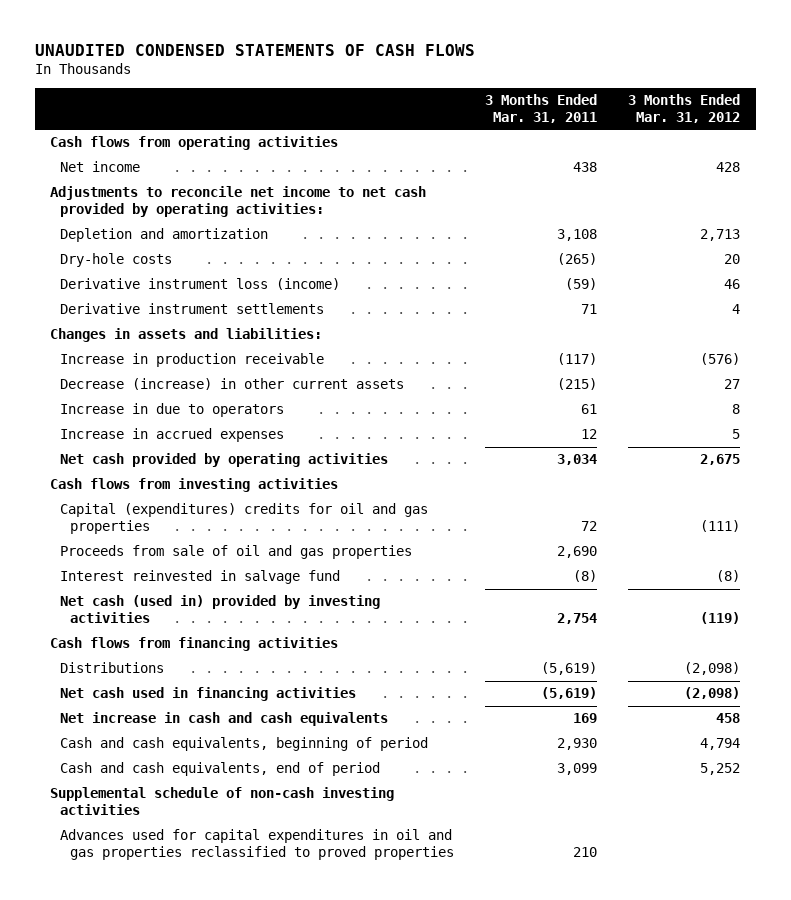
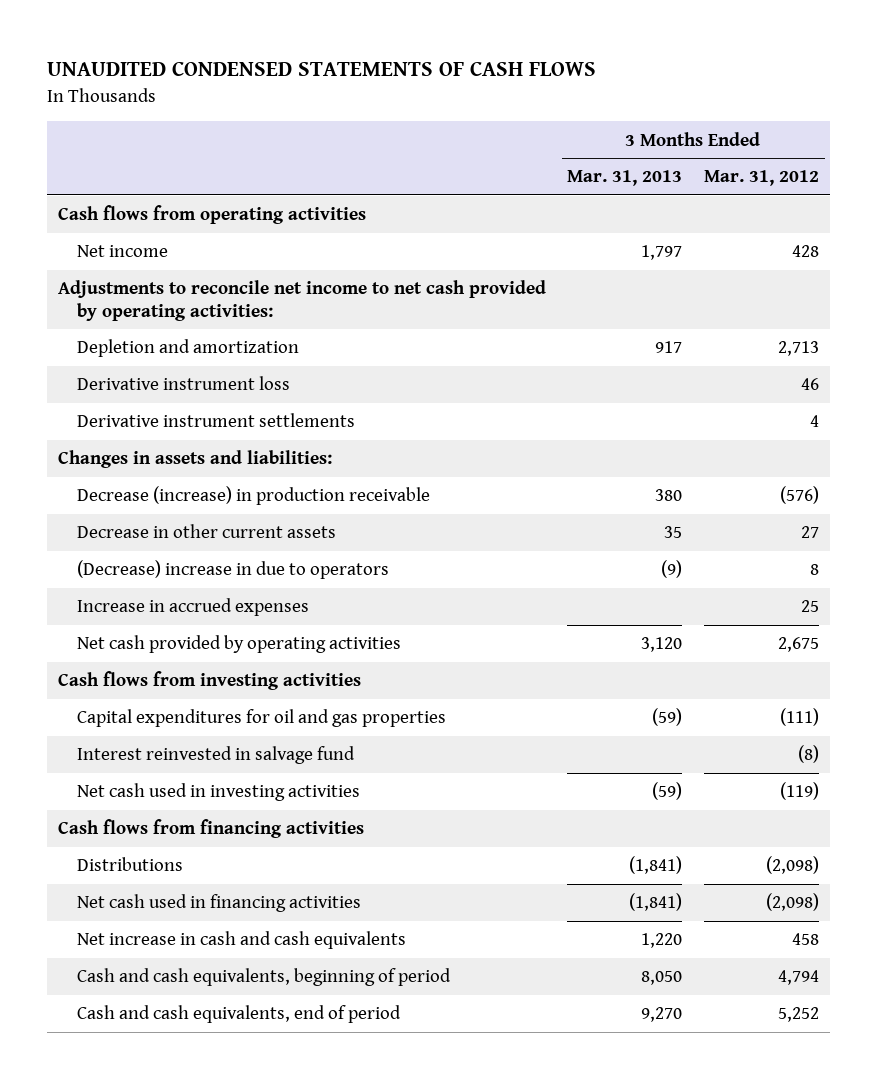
[484,93,597,124] 3 Months Ended Mar. 31, 2011 -> none
none -> [567,170,683,187] Mar. 31, 2013
[60,253,173,268] Dry-hole costs -> none
[60,278,341,291] Derivative instrument loss (income) -> [77,376,291,391] Derivative instrument loss
[60,353,325,368] Increase in production receivable -> [77,486,431,506] Decrease (increase) in production receivable
[60,378,405,391] Decrease (increase) in other current assets -> [77,524,337,539] Decrease in other current assets
[60,403,285,418] Increase in due to operators -> [77,560,390,580] (Decrease) increase in due to operators
[732,429,741,440] 5 -> [801,600,820,613] 25
[60,545,413,560] Proceeds from sale of oil and gas properties -> none
[60,503,429,535] Capital (expenditures) credits for oil and gas properties -> [77,709,447,728] Capital expenditures for oil and gas properties
[60,595,381,624] Net cash (used in) provided by investing activities -> [77,783,361,802] Net cash used in investing activities
[50,787,395,816] Supplemental schedule of non-cash investing activities -> none
[60,829,454,861] Advances used for capital expenditures in oil and gas properties reclassified to proved properties -> none

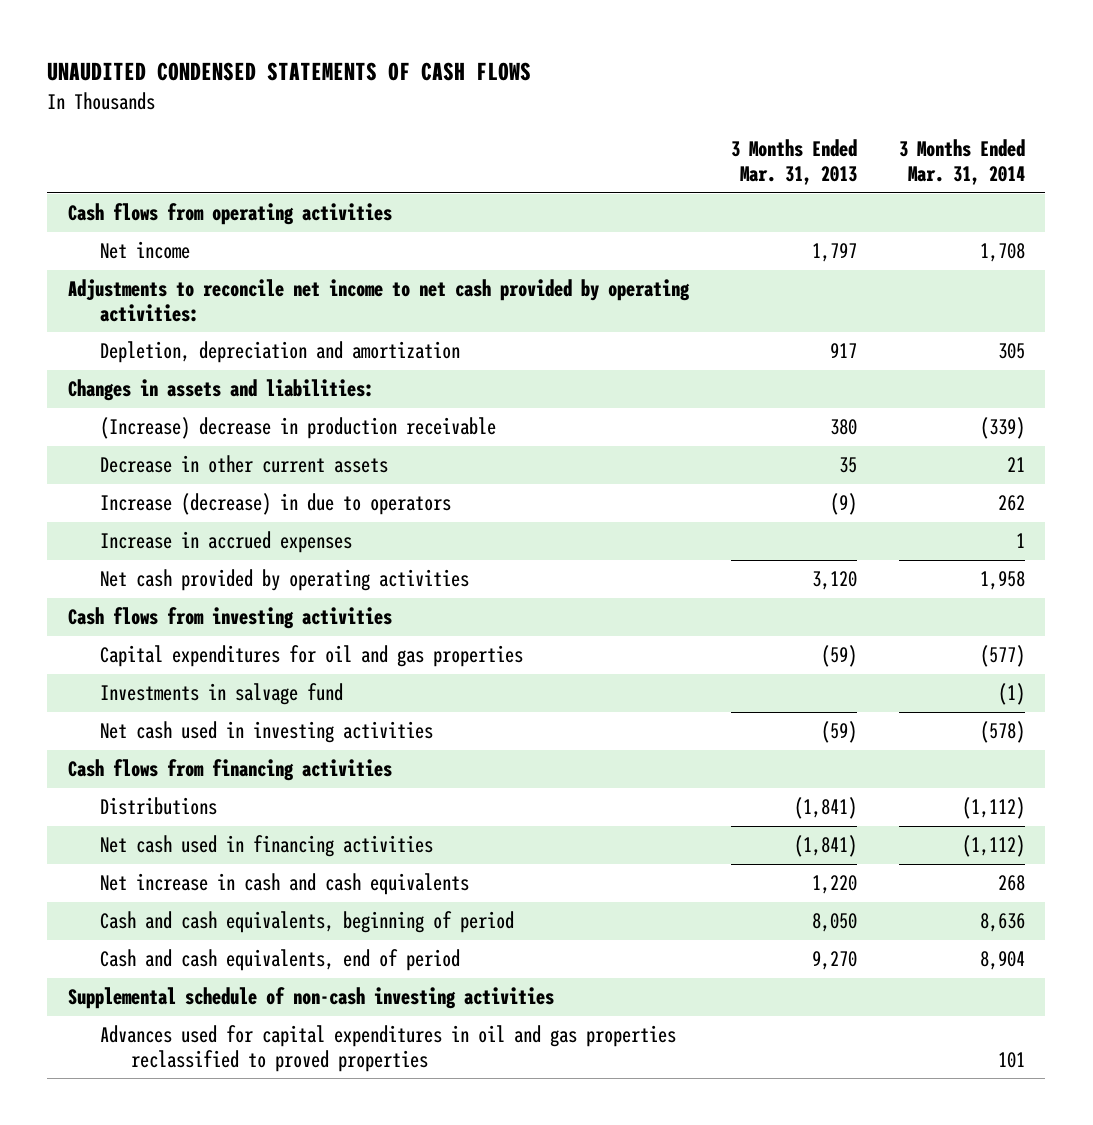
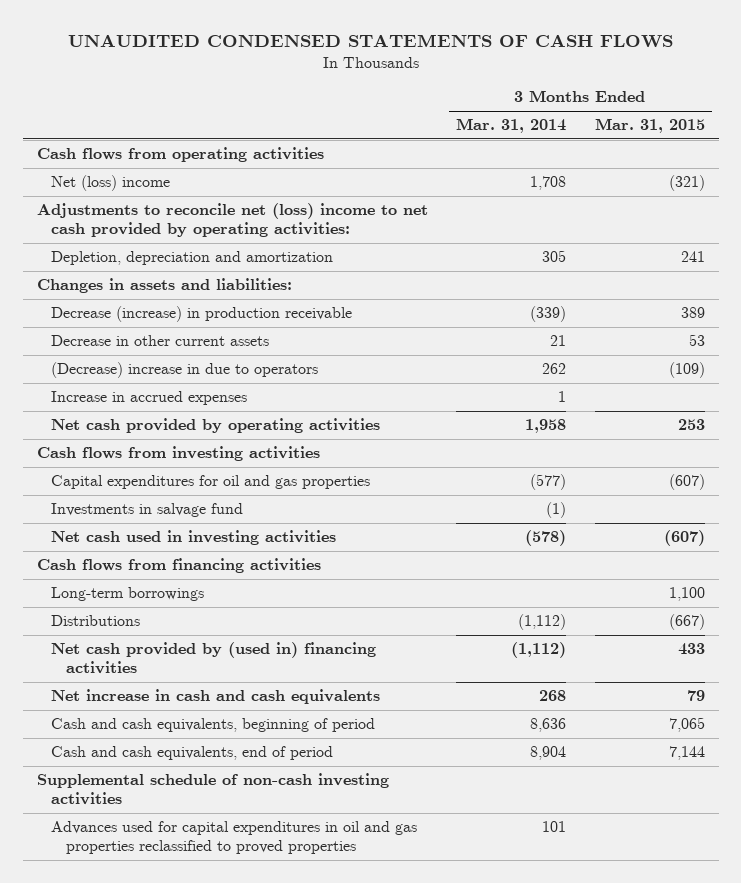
[730,139,857,186] 3 Months Ended Mar. 31, 2013 -> none
none -> [594,118,705,134] Mar. 31, 2015
[99,241,190,260] Net income -> [51,175,171,192] Net (loss) income
[68,279,691,322] Adjustments to reconcile net income to net cash provided by operating activities: -> [36,203,428,238] Adjustments to reconcile net (loss) income to net cash provided by operating activities:
[99,417,496,440] (Increase) decrease in production receivable -> [51,306,353,323] Decrease (increase) in production receivable
[99,493,451,516] Increase (decrease) in due to operators -> [51,362,319,379] (Decrease) increase in due to operators
none -> [51,587,205,602] Long-term borrowings
[99,835,433,858] Net cash used in financing activities -> [51,642,377,675] Net cash provided by (used in) financing activities

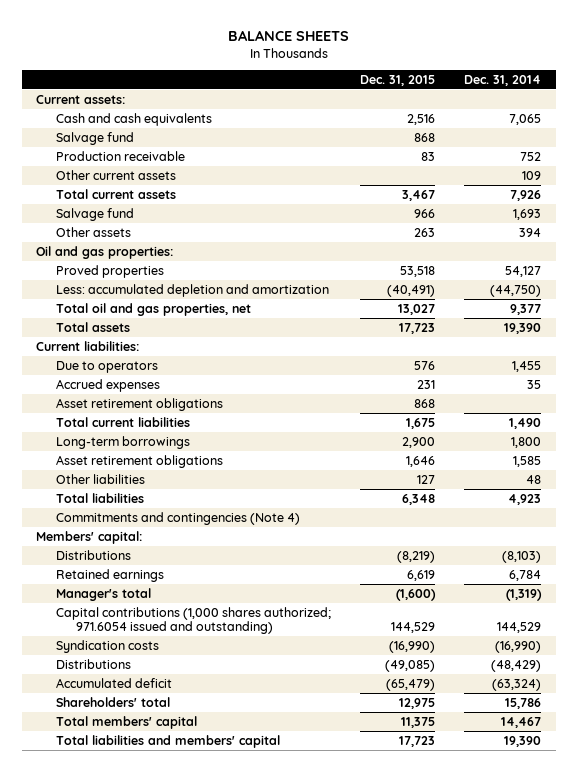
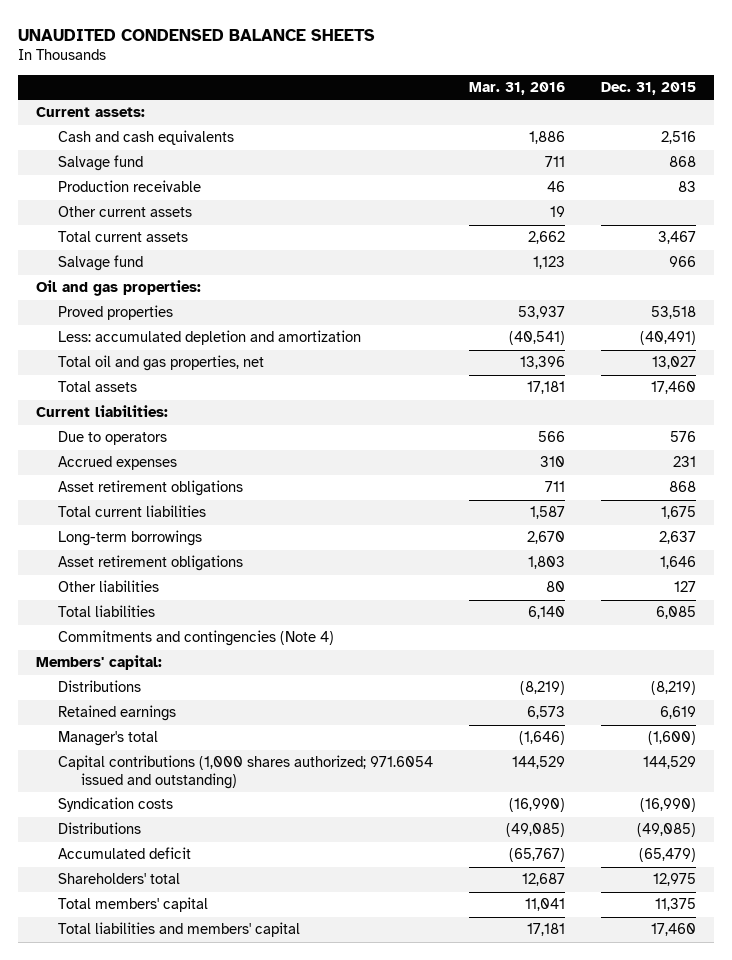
[227,30,349,42] BALANCE SHEETS -> [18,28,376,41] UNAUDITED CONDENSED BALANCE SHEETS
[464,74,542,86] Dec. 31, 2014 -> none
none -> [469,81,566,95] Mar. 31, 2016
[55,226,131,237] Other assets -> none
[399,322,436,334] 17,723 -> [651,381,697,395] 17,460
[402,436,436,448] 2,900 -> [659,531,697,545] 2,637
[402,493,436,505] 6,348 -> [656,606,697,620] 6,085
[399,735,436,747] 17,723 -> [651,923,697,937] 17,460

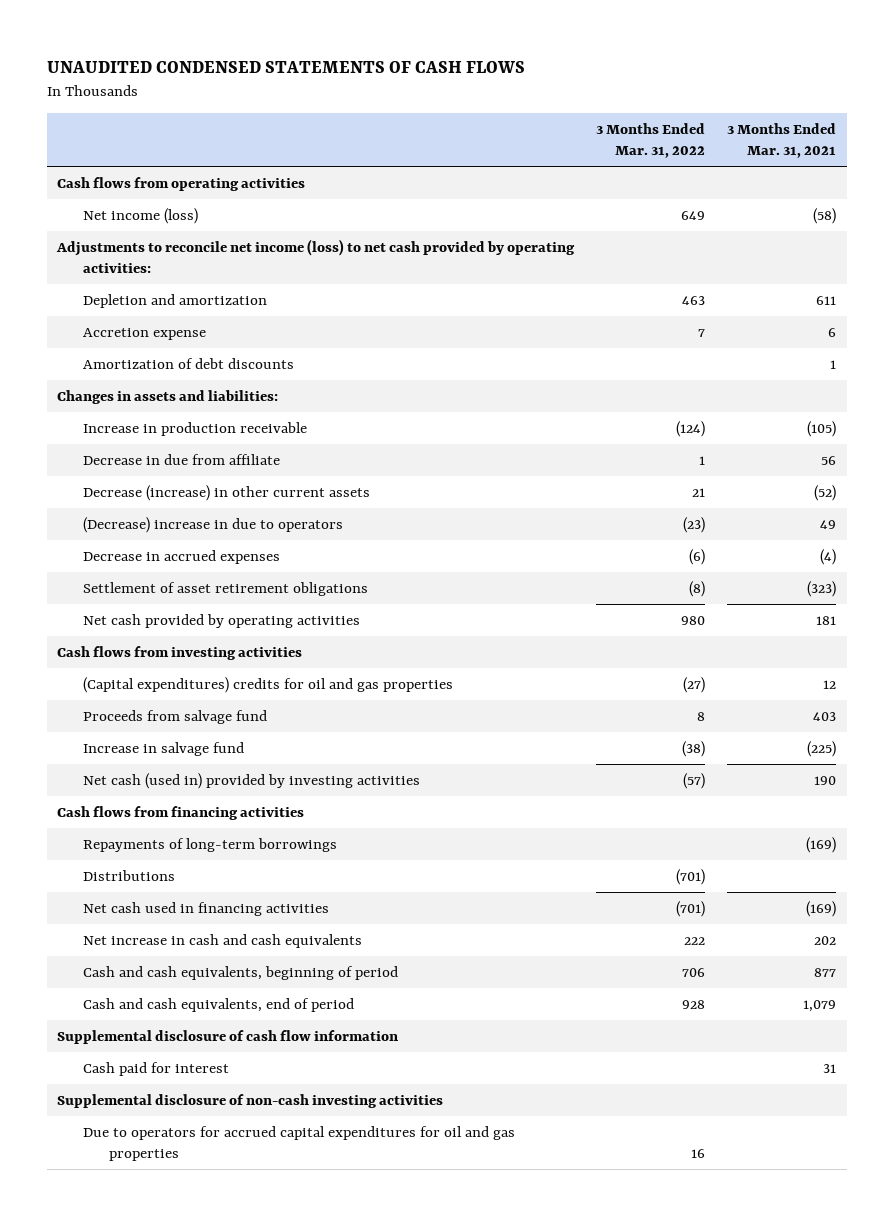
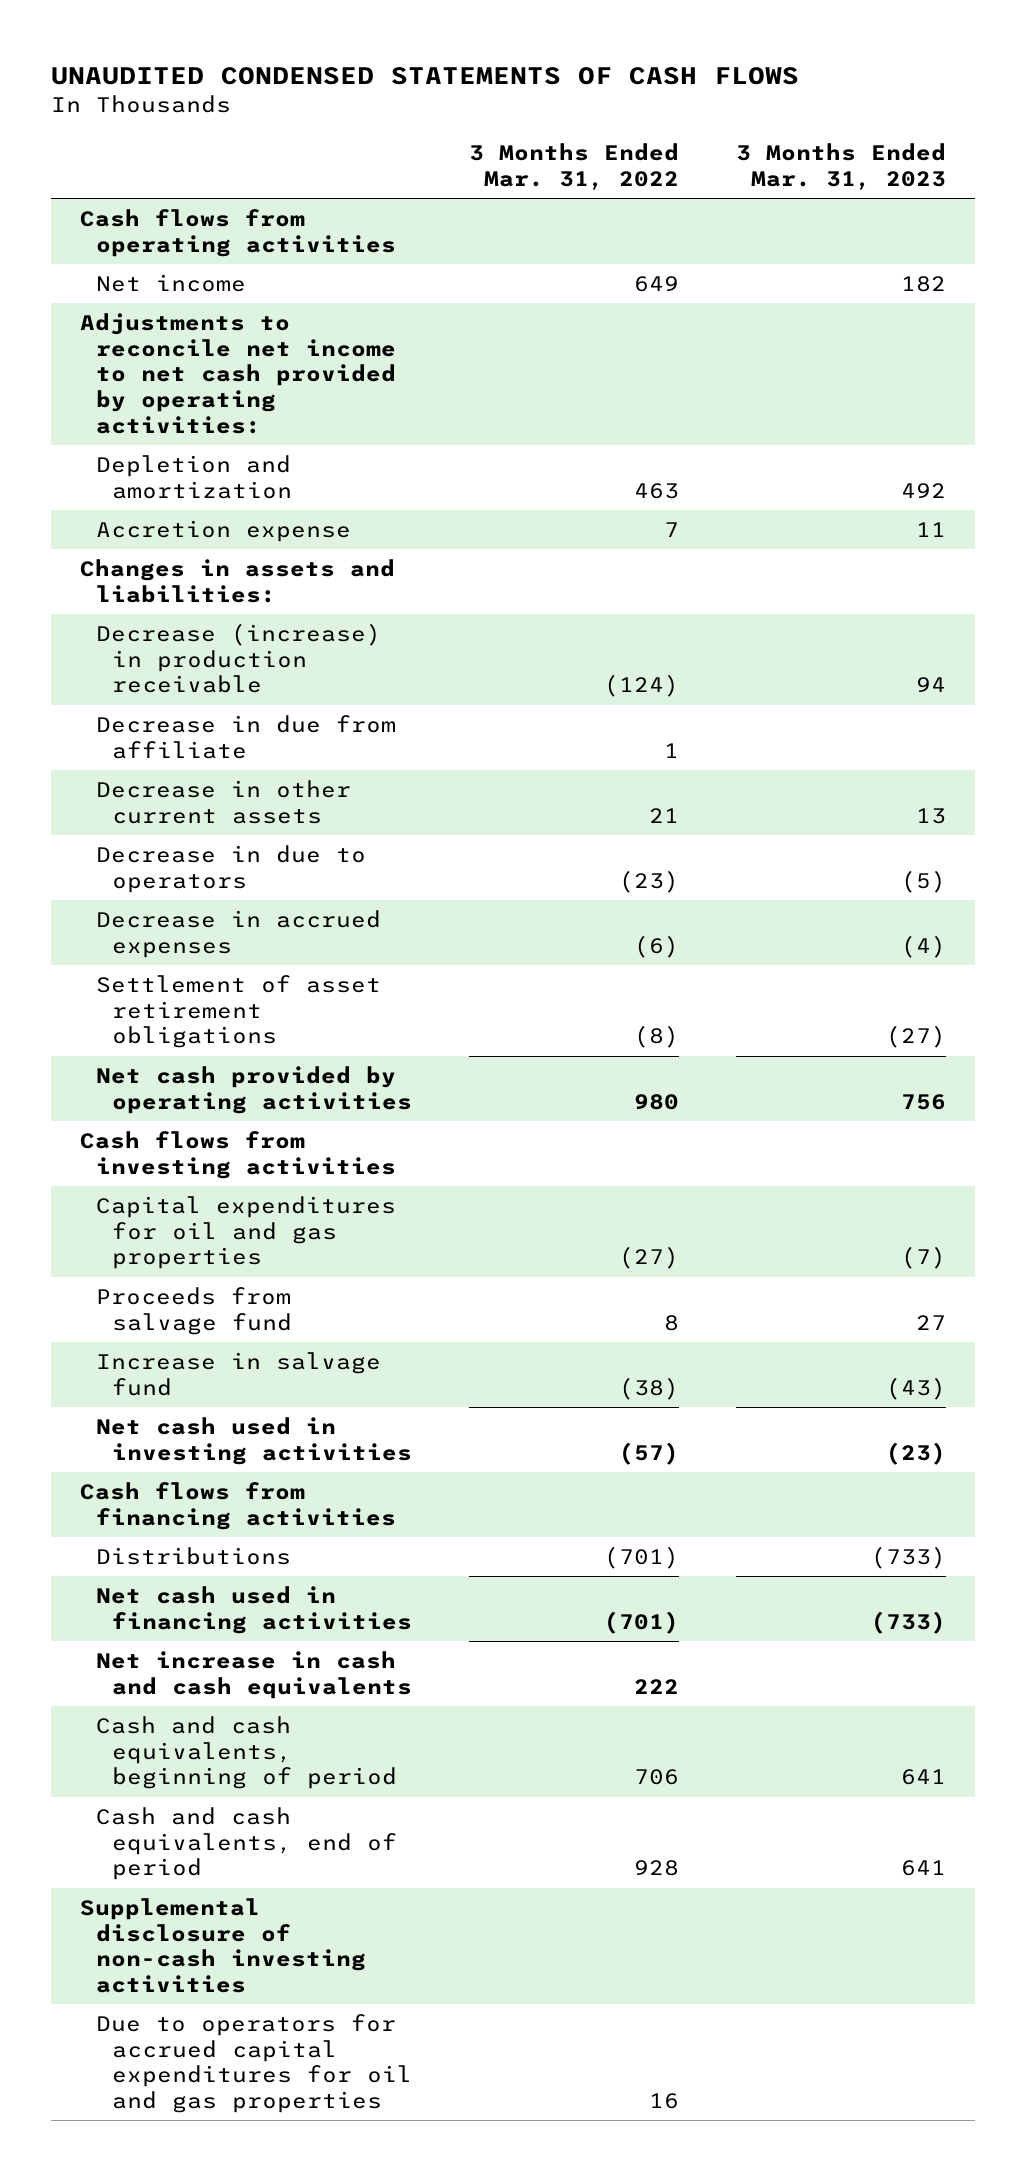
[727,123,837,159] 3 Months Ended Mar. 31, 2021 -> none
none -> [736,143,947,191] 3 Months Ended Mar. 31, 2023
[83,208,199,225] Net income (loss) -> [95,273,246,292] Net income
[56,239,576,273] Adjustments to reconcile net income (loss) to net cash provided by operating activities: -> [80,312,396,434] Adjustments to reconcile net income to net cash provided by operating activities:
[83,358,295,370] Amortization of debt discounts -> none
[83,422,308,437] Increase in production receivable -> [95,622,381,694] Decrease (increase) in production receivable
[83,485,371,502] Decrease (increase) in other current assets -> [95,779,351,824] Decrease in other current assets
[83,517,344,534] (Decrease) increase in due to operators -> [95,844,366,893] Decrease in due to operators
[83,677,454,694] (Capital expenditures) credits for oil and gas properties -> [95,1195,396,1270] Capital expenditures for oil and gas properties
[83,773,421,790] Net cash (used in) provided by investing activities -> [95,1416,412,1465] Net cash used in investing activities
[83,838,338,853] Repayments of long-term borrowings -> none
[57,1030,399,1045] Supplemental disclosure of cash flow information -> none
[83,1062,230,1077] Cash paid for interest -> none

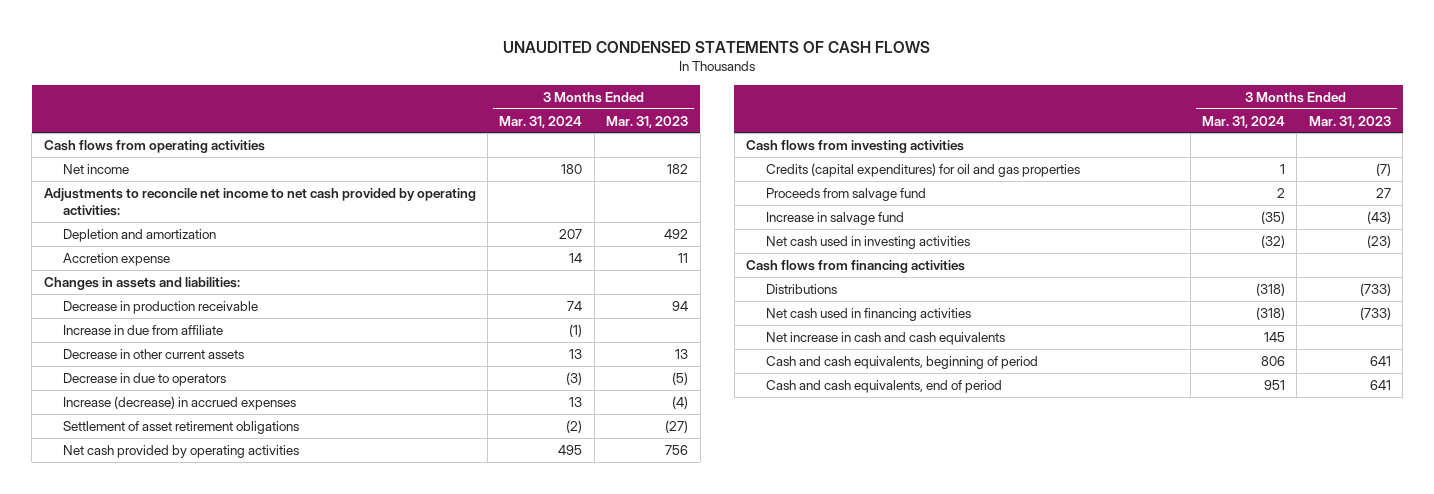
[469,143,680,191] 3 Months Ended Mar. 31, 2022 -> none
none -> [499,115,583,128] Mar. 31, 2024
[95,622,381,694] Decrease (increase) in production receivable -> [63,300,259,314] Decrease in production receivable
[95,714,396,759] Decrease in due from affiliate -> [63,324,224,335] Increase in due from affiliate
[95,909,381,958] Decrease in accrued expenses -> [63,395,297,410] Increase (decrease) in accrued expenses
[95,1195,396,1270] Capital expenditures for oil and gas properties -> [765,162,1080,177] Credits (capital expenditures) for oil and gas properties
[80,1897,366,1994] Supplemental disclosure of non-cash investing activities -> none
[95,2013,412,2114] Due to operators for accrued capital expenditures for oil and gas properties -> none

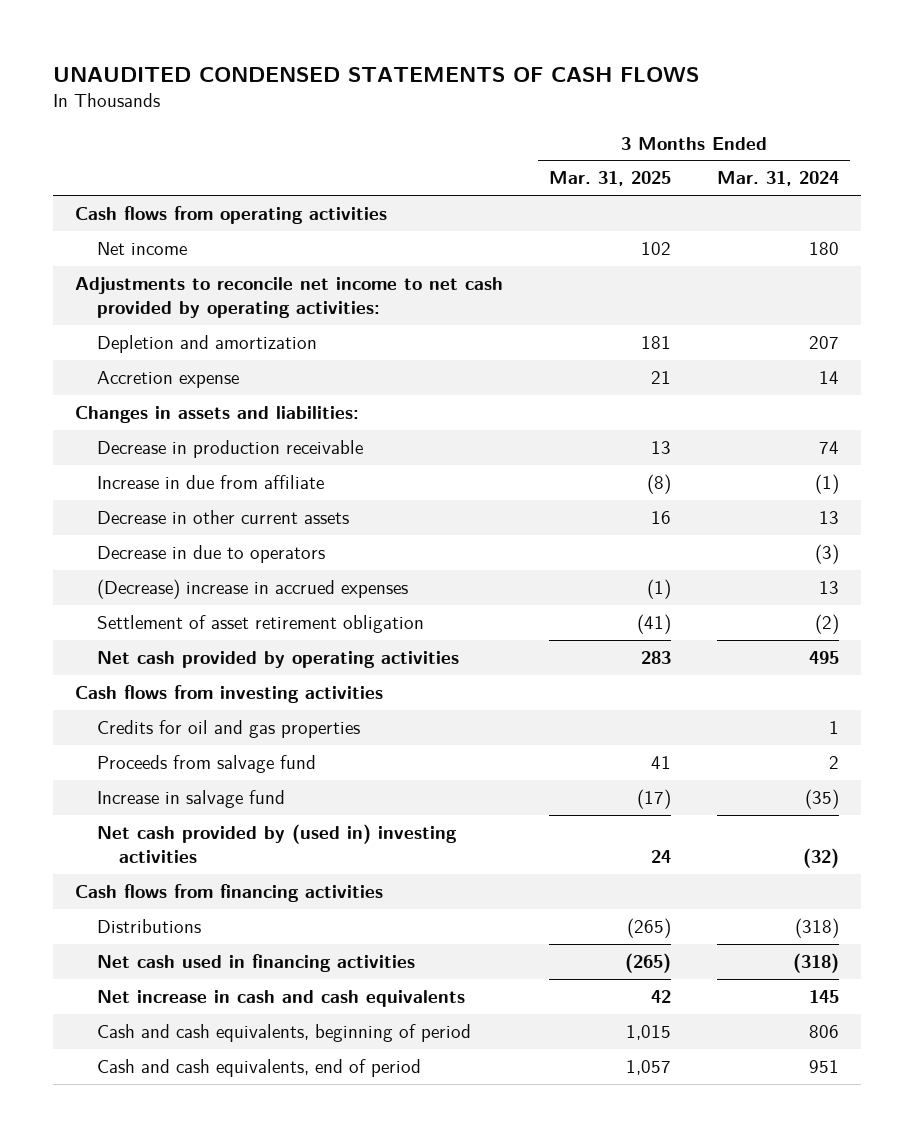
[606,115,689,128] Mar. 31, 2023 -> none
none -> [548,171,671,187] Mar. 31, 2025
[63,395,297,410] Increase (decrease) in accrued expenses -> [97,578,409,599] (Decrease) increase in accrued expenses
[63,420,300,434] Settlement of asset retirement obligations -> [97,614,425,633] Settlement of asset retirement obligation
[765,162,1080,177] Credits (capital expenditures) for oil and gas properties -> [97,719,361,738] Credits for oil and gas properties
[765,235,970,249] Net cash used in investing activities -> [97,823,458,863] Net cash provided by (used in) investing activities

